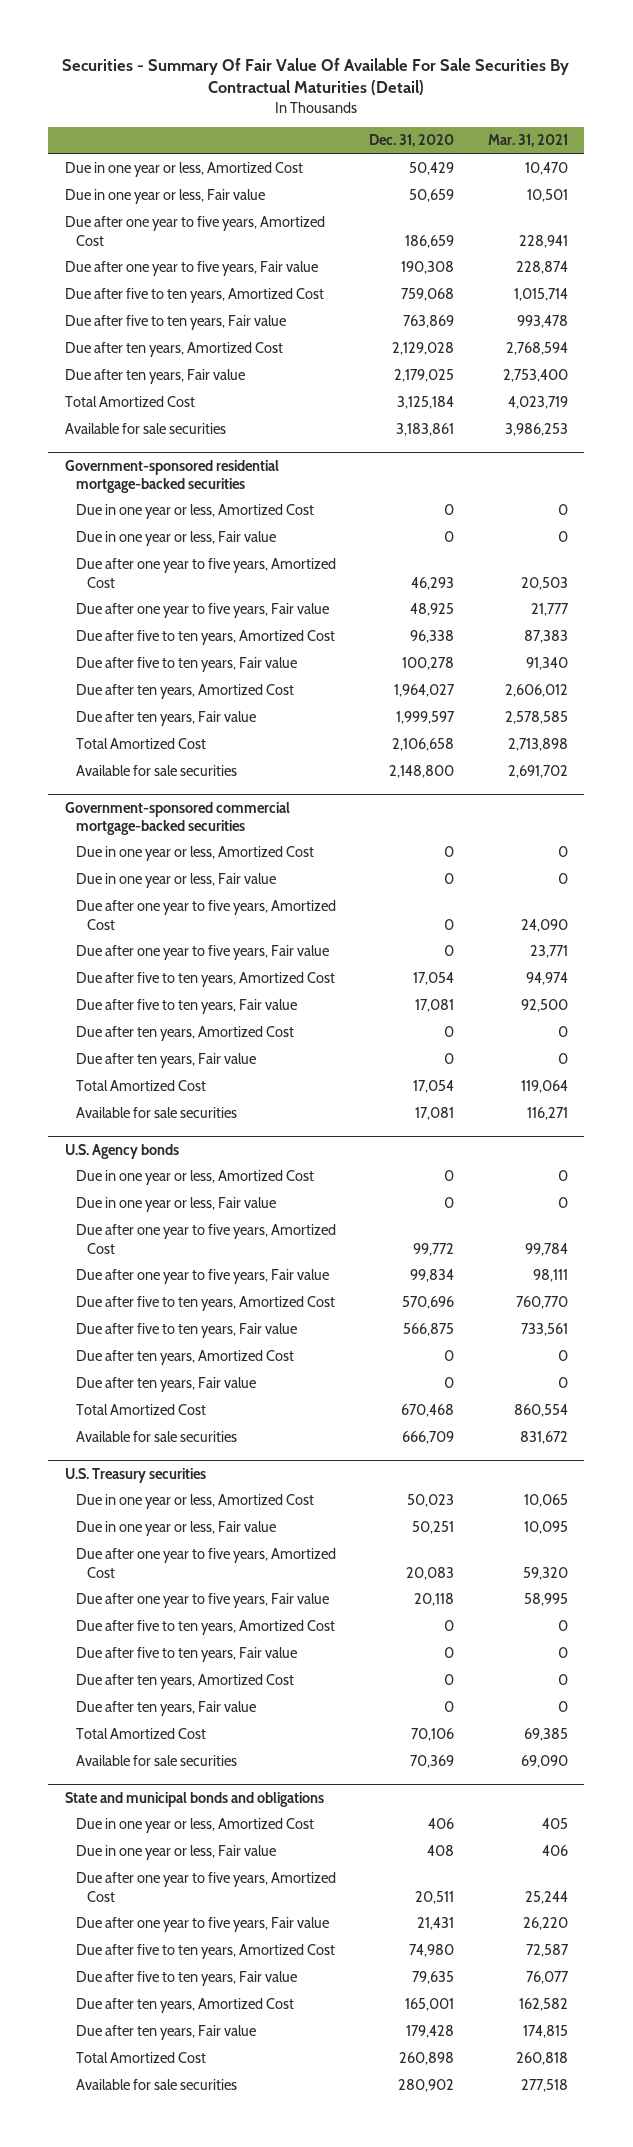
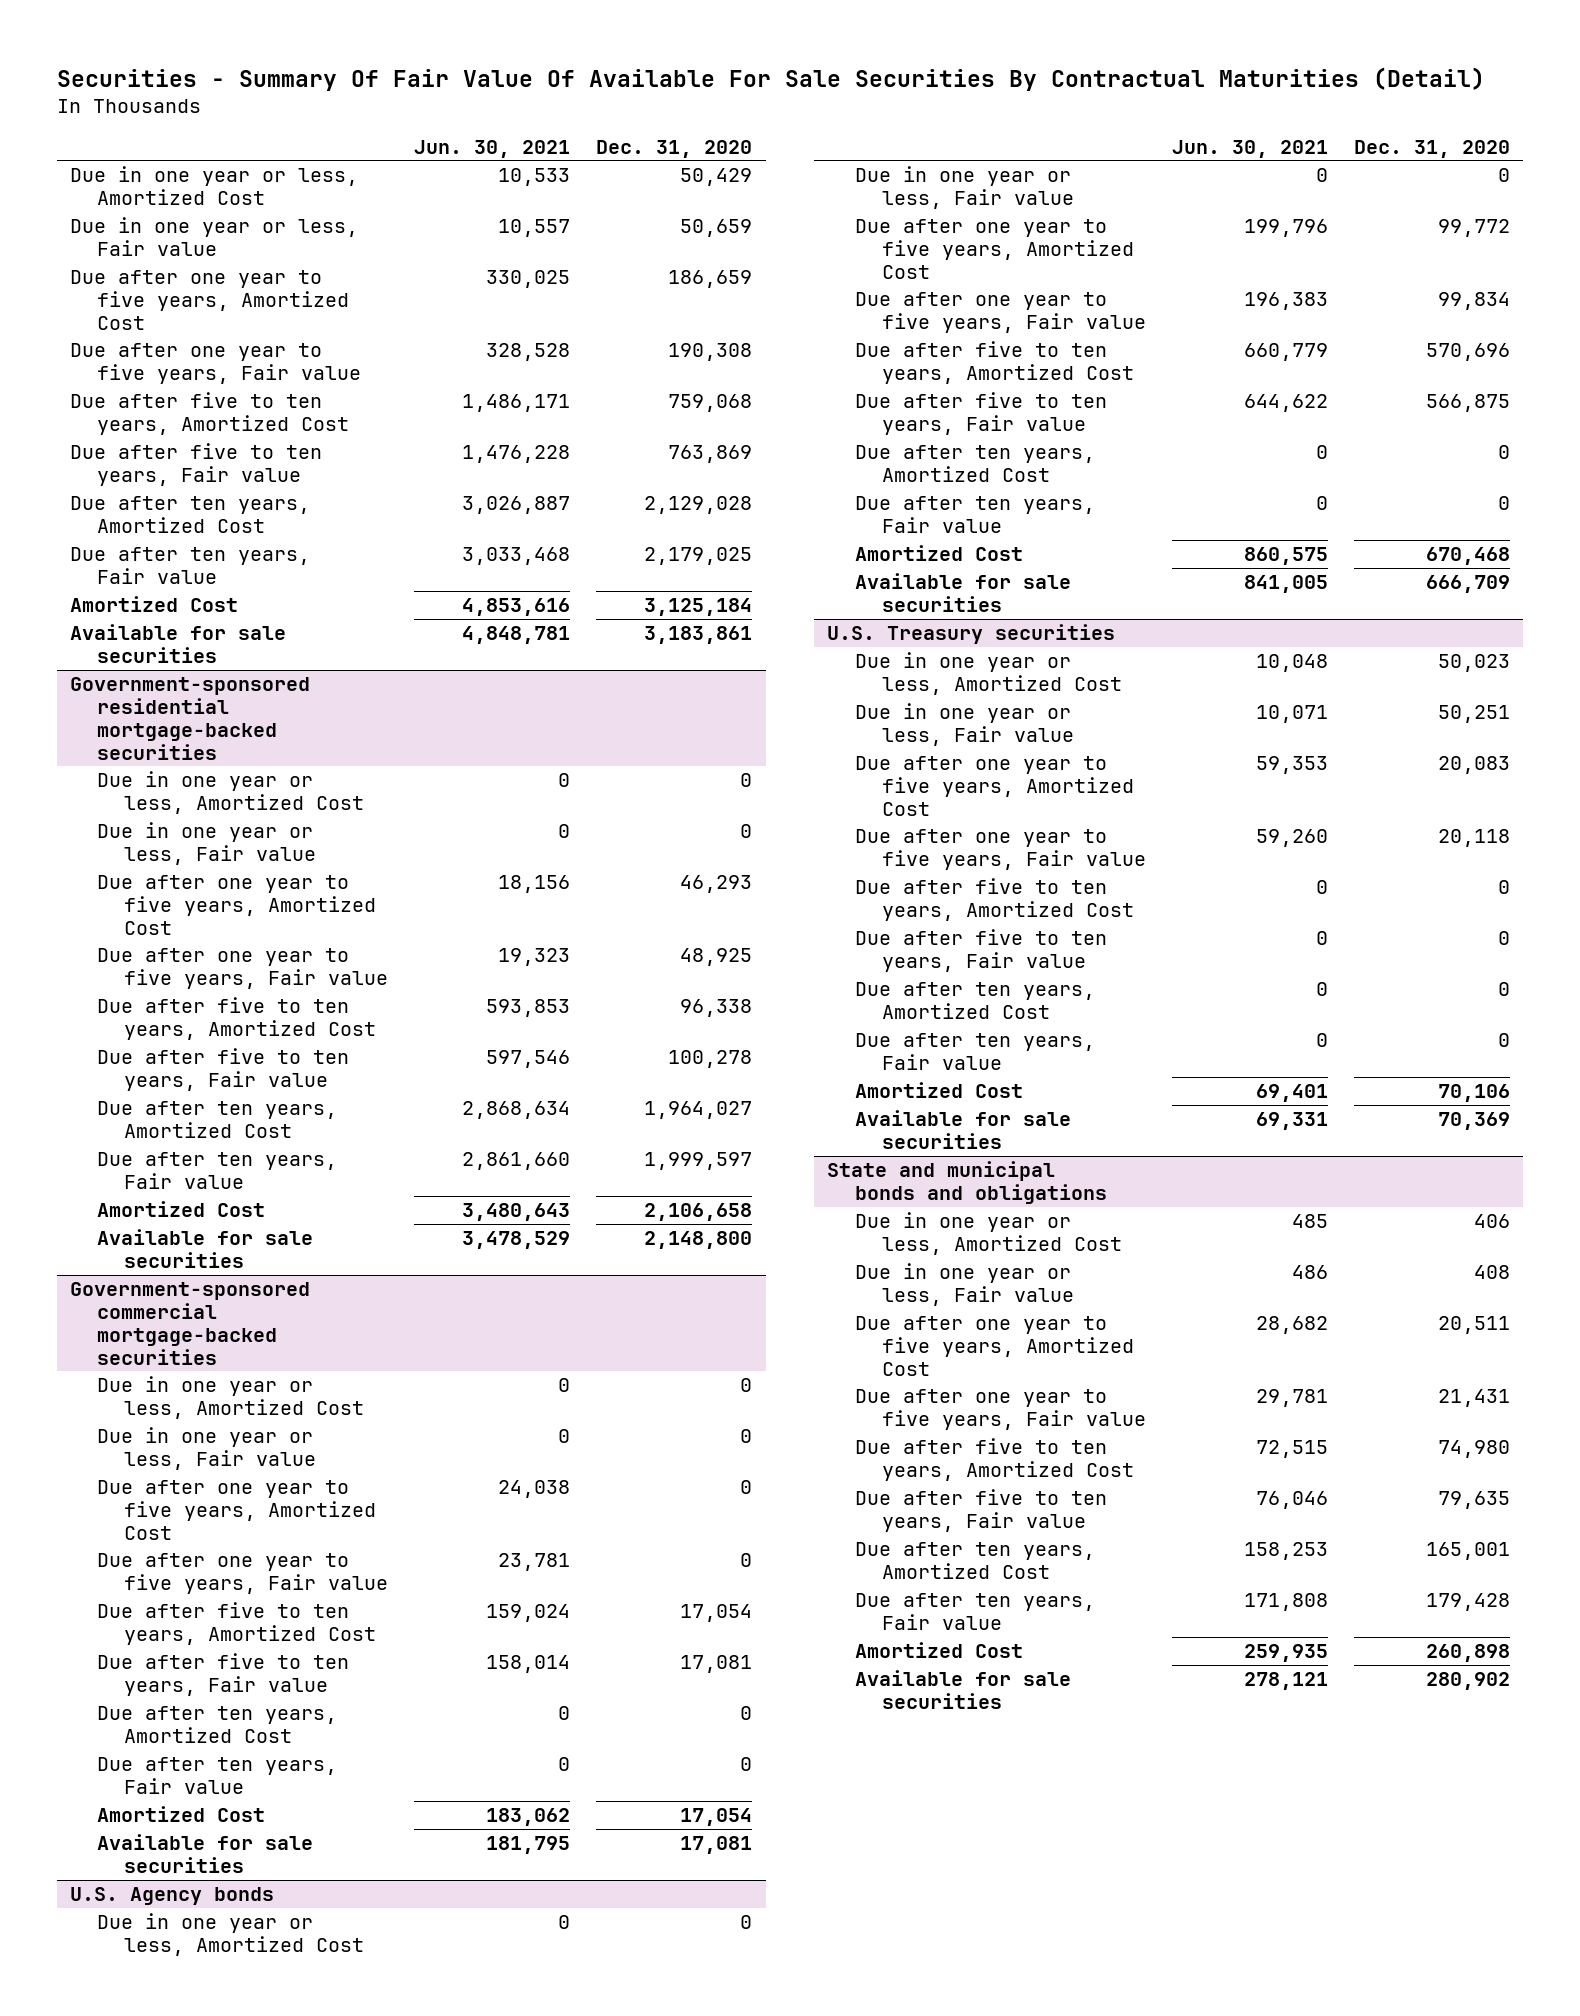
[487,134,568,148] Mar. 31, 2021 -> none
none -> [414,139,571,158] Jun. 30, 2021
[64,396,195,408] Total Amortized Cost -> [69,595,238,612] Amortized Cost
[76,738,207,750] Total Amortized Cost -> [96,1200,265,1217] Amortized Cost
[76,1080,207,1092] Total Amortized Cost -> [96,1805,265,1822] Amortized Cost
[76,1404,207,1416] Total Amortized Cost -> [854,544,1023,561] Amortized Cost
[76,1728,207,1740] Total Amortized Cost -> [854,1081,1023,1098] Amortized Cost
[76,2052,207,2064] Total Amortized Cost -> [854,1641,1023,1658] Amortized Cost

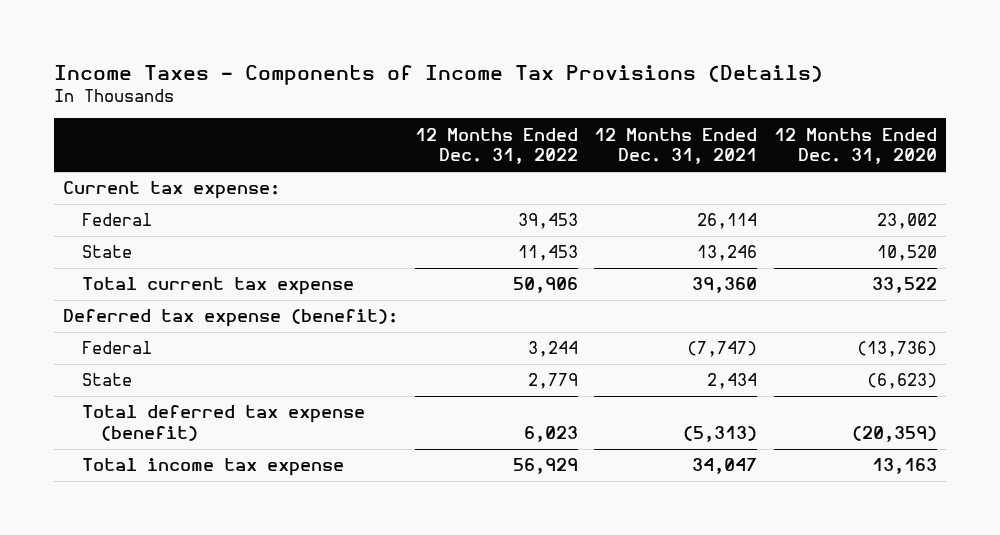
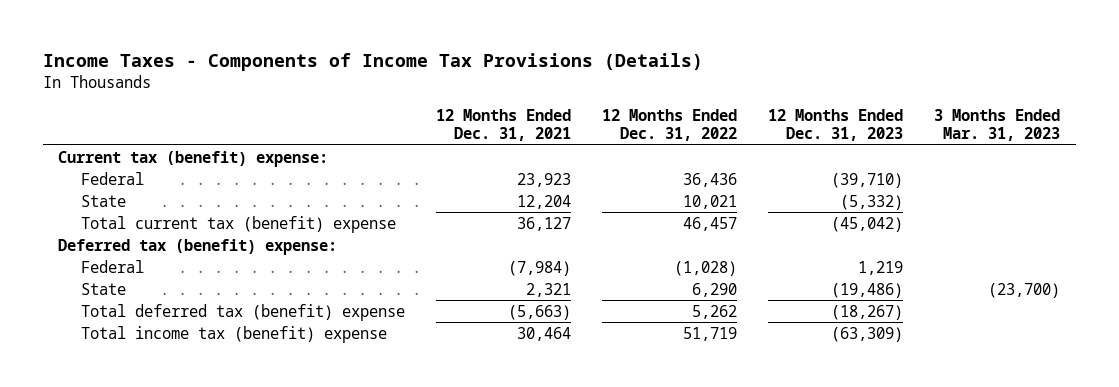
[774,127,938,165] 12 Months Ended Dec. 31, 2020 -> none
none -> [768,108,904,141] 12 Months Ended Dec. 31, 2023
none -> [934,108,1061,141] 3 Months Ended Mar. 31, 2023
[62,181,280,200] Current tax expense: -> [58,150,329,167] Current tax (benefit) expense:
[517,213,578,230] 39,453 -> [683,172,738,187] 36,436
[697,213,758,230] 26,114 -> [517,172,572,187] 23,923
[517,245,578,262] 11,453 -> [683,194,738,209] 10,021
[697,245,758,262] 13,246 -> [517,194,572,209] 12,204
[81,277,354,296] Total current tax expense -> [81,215,397,233] Total current tax (benefit) expense
[512,277,578,294] 50,906 -> [683,216,738,231] 46,457
[692,277,758,294] 39,360 -> [517,216,572,231] 36,127
[62,309,398,328] Deferred tax expense (benefit): -> [58,238,338,255] Deferred tax (benefit) expense:
[527,341,578,358] 3,244 -> [674,260,738,276] (1,028)
[687,341,758,358] (7,747) -> [508,260,572,276] (7,984)
[527,373,578,390] 2,779 -> [692,282,738,297] 6,290
[707,373,758,390] 2,434 -> [526,282,572,297] 2,321
[81,405,365,441] Total deferred tax expense (benefit) -> [81,303,406,321] Total deferred tax (benefit) expense
[523,425,578,442] 6,023 -> [692,304,738,319] 5,262
[683,425,758,442] (5,313) -> [508,304,572,320] (5,663)
[81,458,344,477] Total income tax expense -> [81,325,388,343] Total income tax (benefit) expense
[512,458,578,475] 56,929 -> [683,326,738,341] 51,719
[692,458,758,475] 34,047 -> [517,326,572,341] 30,464

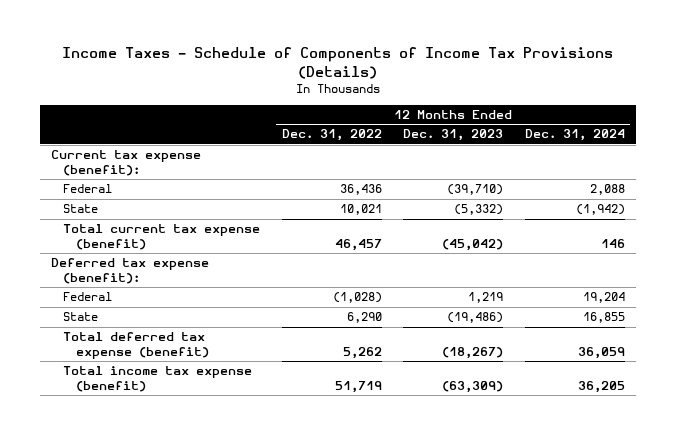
[42,53,703,72] Income Taxes - Components of Income Tax Provisions (Details) -> [61,47,613,79] Income Taxes - Schedule of Components of Income Tax Provisions (Details)
[436,108,572,141] 12 Months Ended Dec. 31, 2021 -> none
[934,108,1061,141] 3 Months Ended Mar. 31, 2023 -> none
none -> [524,129,625,142] Dec. 31, 2024
[58,150,329,167] Current tax (benefit) expense: -> [50,150,201,176] Current tax expense (benefit):
[81,215,397,233] Total current tax (benefit) expense -> [63,224,261,250] Total current tax expense (benefit)
[58,238,338,255] Deferred tax (benefit) expense: -> [50,258,209,284] Deferred tax expense (benefit):
[81,303,406,321] Total deferred tax (benefit) expense -> [63,332,209,359] Total deferred tax expense (benefit)
[81,325,388,343] Total income tax (benefit) expense -> [63,366,253,392] Total income tax expense (benefit)

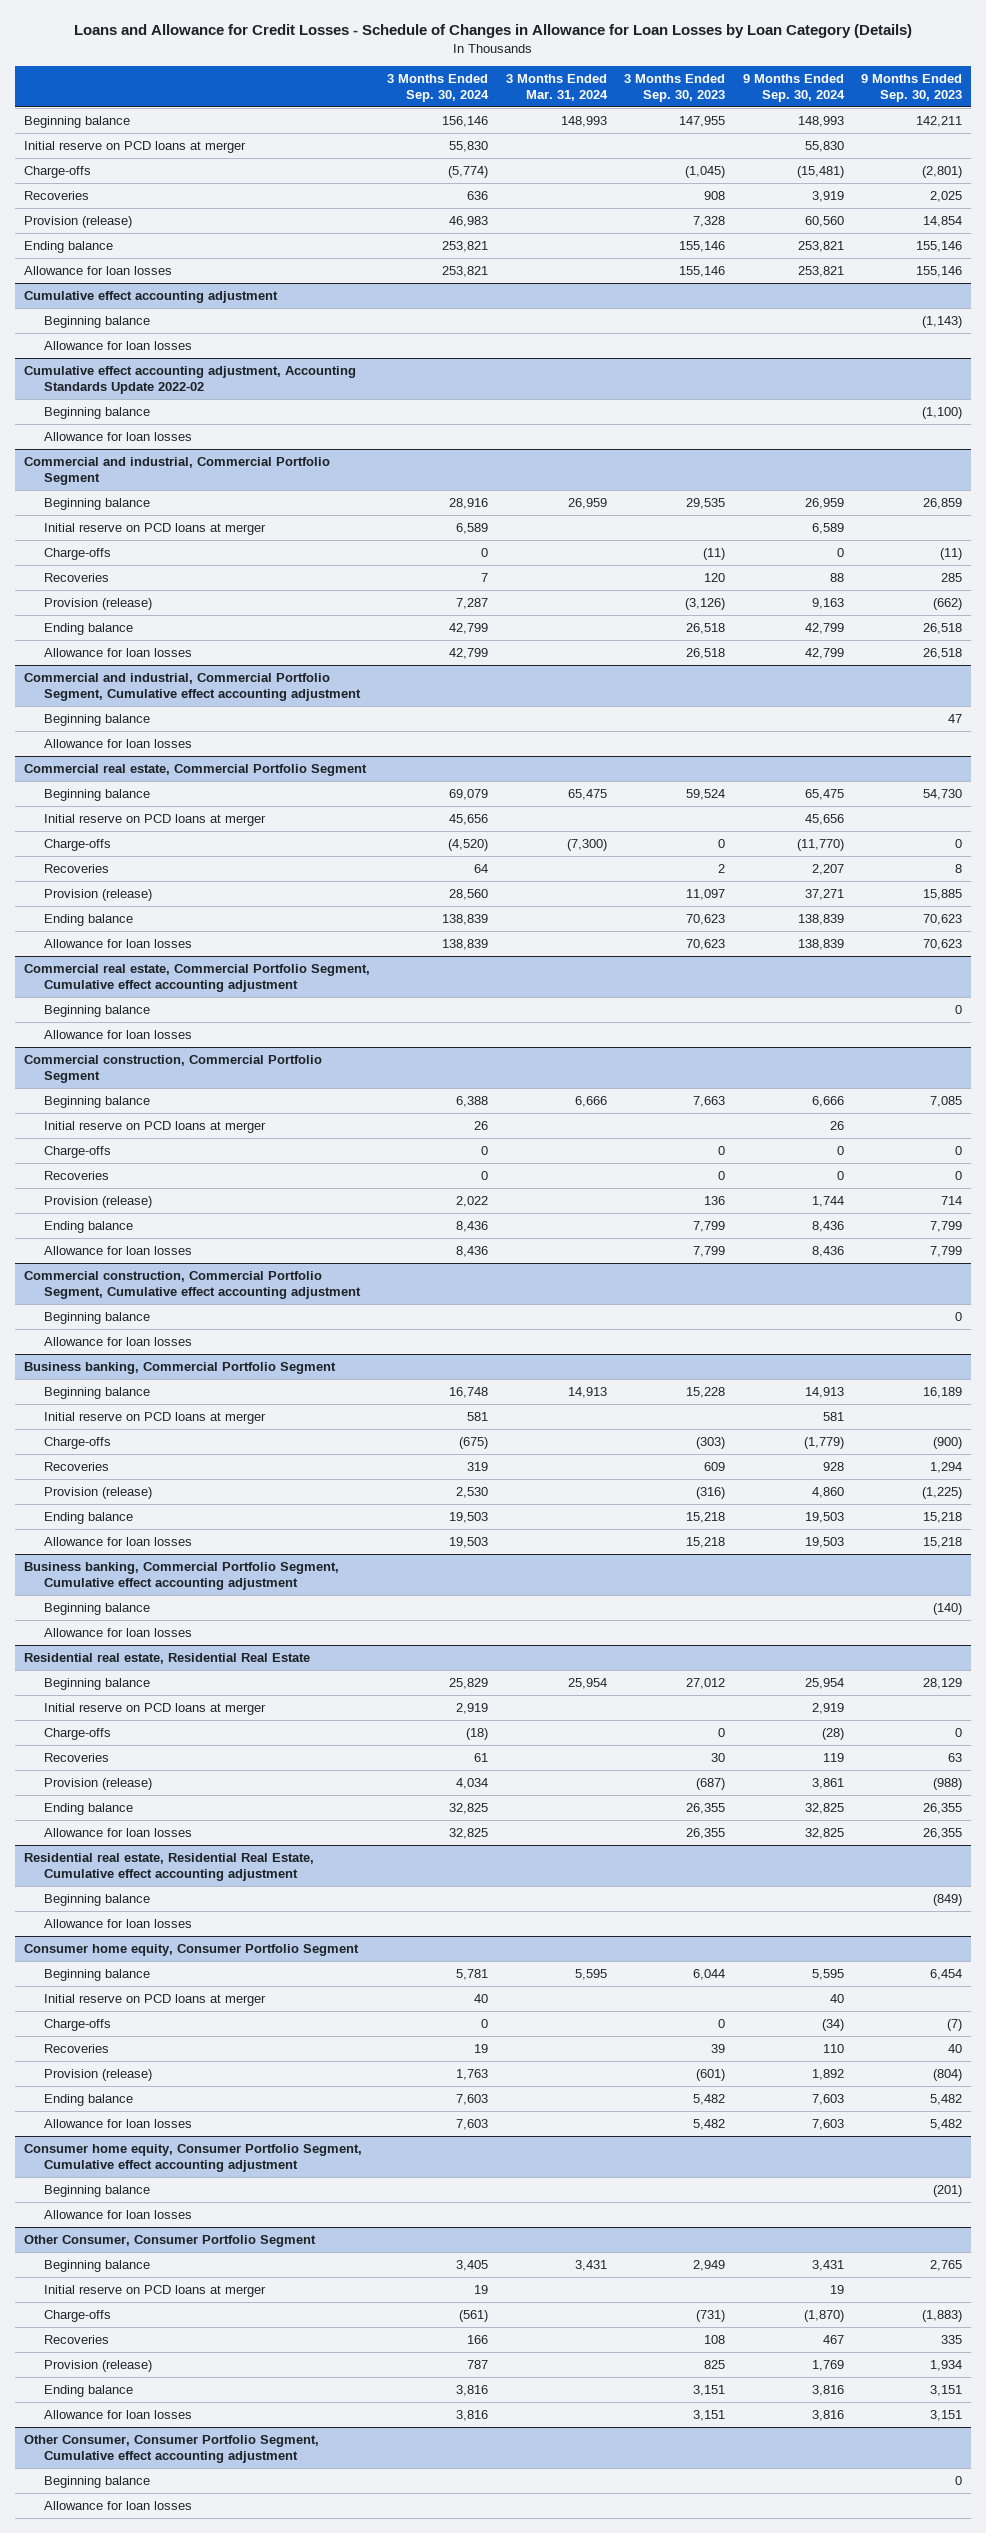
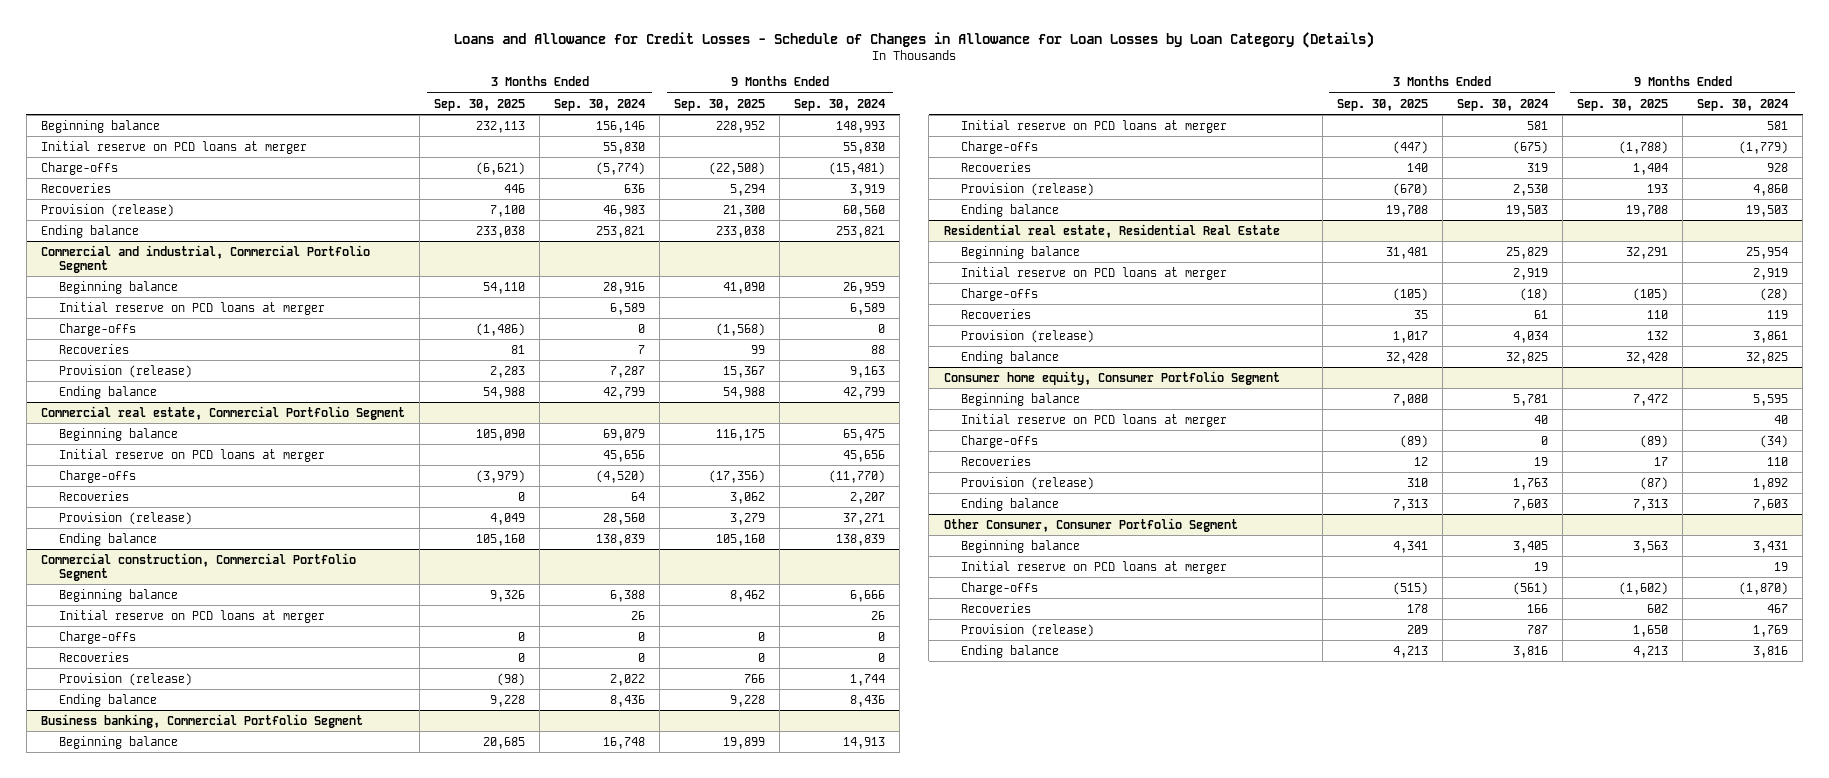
[505,73,608,101] 3 Months Ended Mar. 31, 2024 -> none
[624,73,726,102] 3 Months Ended Sep. 30, 2023 -> none
[861,73,963,102] 9 Months Ended Sep. 30, 2023 -> none
none -> [433,98,525,111] Sep. 30, 2025
none -> [674,98,766,111] Sep. 30, 2025
[23,265,172,275] Allowance for loan losses -> none
[23,290,278,303] Cumulative effect accounting adjustment -> none
[43,315,150,328] Beginning balance -> none
[43,340,192,350] Allowance for loan losses -> none
[23,365,356,394] Cumulative effect accounting adjustment, Accounting Standards Update 2022-02 -> none
[43,406,150,419] Beginning balance -> none
[43,431,192,441] Allowance for loan losses -> none
[43,647,192,657] Allowance for loan losses -> none
[23,672,361,701] Commercial and industrial, Commercial Portfolio Segment, Cumulative effect accounting adjustment -> none
[43,713,150,726] Beginning balance -> none
[43,738,192,748] Allowance for loan losses -> none
[43,938,192,948] Allowance for loan losses -> none
[23,963,370,992] Commercial real estate, Commercial Portfolio Segment, Cumulative effect accounting adjustment -> none
[43,1004,150,1017] Beginning balance -> none
[43,1029,192,1039] Allowance for loan losses -> none
[43,1245,192,1255] Allowance for loan losses -> none
[23,1270,361,1299] Commercial construction, Commercial Portfolio Segment, Cumulative effect accounting adjustment -> none
[43,1311,150,1324] Beginning balance -> none
[43,1336,192,1346] Allowance for loan losses -> none
[43,1536,192,1546] Allowance for loan losses -> none
[23,1561,339,1590] Business banking, Commercial Portfolio Segment, Cumulative effect accounting adjustment -> none
[43,1602,150,1615] Beginning balance -> none
[43,1627,192,1637] Allowance for loan losses -> none
[43,1827,192,1837] Allowance for loan losses -> none
[23,1852,314,1881] Residential real estate, Residential Real Estate, Cumulative effect accounting adjustment -> none
[43,1893,150,1906] Beginning balance -> none
[43,1918,192,1928] Allowance for loan losses -> none
[43,2118,192,2128] Allowance for loan losses -> none
[23,2143,362,2172] Consumer home equity, Consumer Portfolio Segment, Cumulative effect accounting adjustment -> none
[43,2184,150,2197] Beginning balance -> none
[43,2209,192,2219] Allowance for loan losses -> none
[43,2409,192,2419] Allowance for loan losses -> none
[23,2434,319,2463] Other Consumer, Consumer Portfolio Segment, Cumulative effect accounting adjustment -> none
[43,2475,150,2488] Beginning balance -> none
[43,2500,192,2510] Allowance for loan losses -> none

